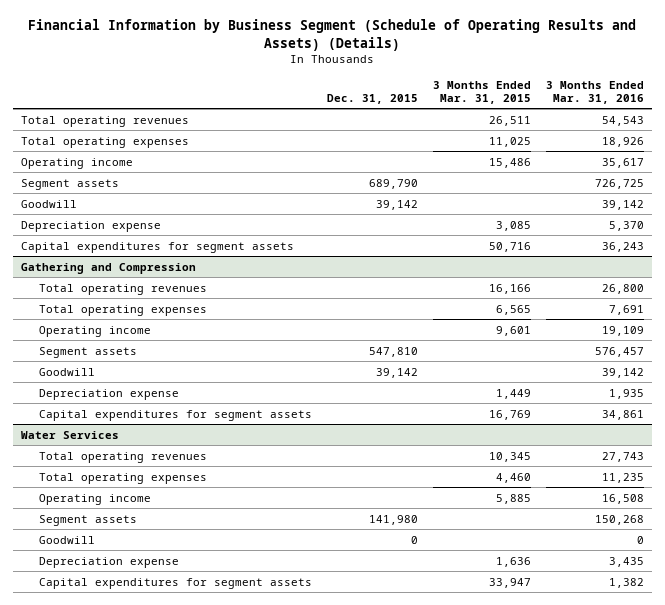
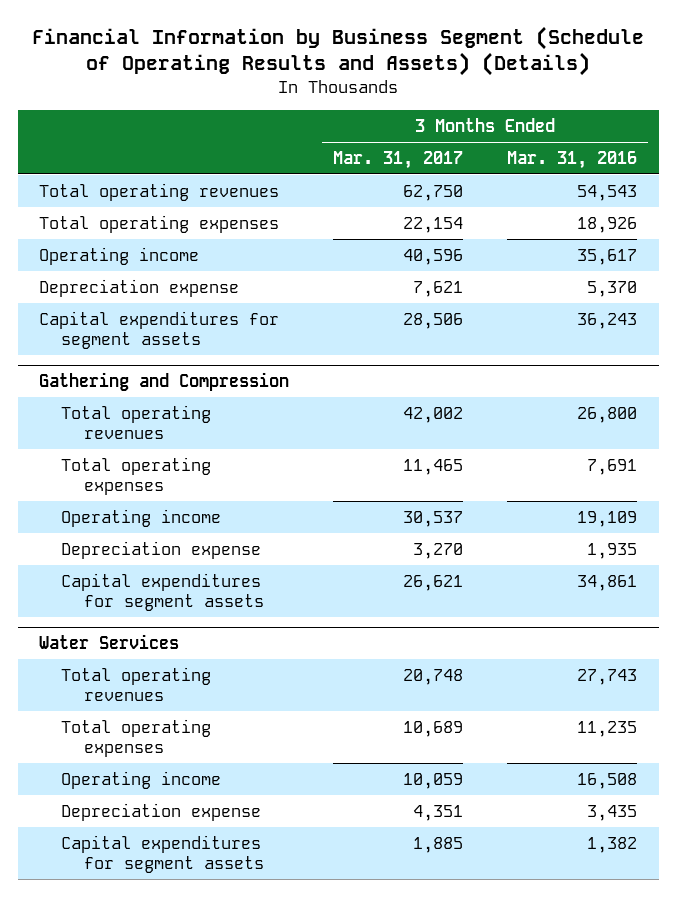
[326,93,418,104] Dec. 31, 2015 -> none
[433,80,532,104] 3 Months Ended Mar. 31, 2015 -> none
none -> [333,150,464,169] Mar. 31, 2017
[20,178,119,190] Segment assets -> none
[20,199,77,208] Goodwill -> none
[38,346,137,358] Segment assets -> none
[38,367,95,376] Goodwill -> none
[38,514,137,526] Segment assets -> none
[38,535,95,544] Goodwill -> none

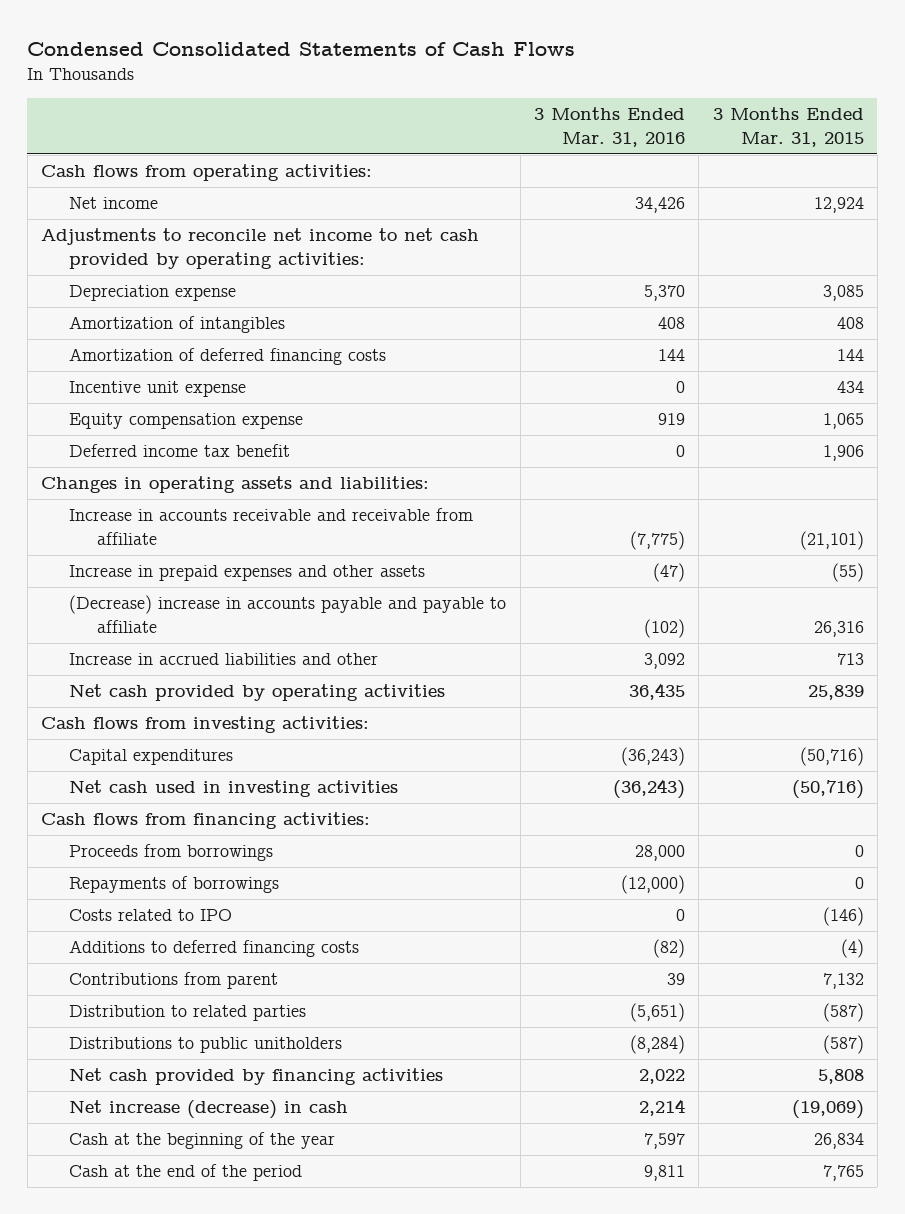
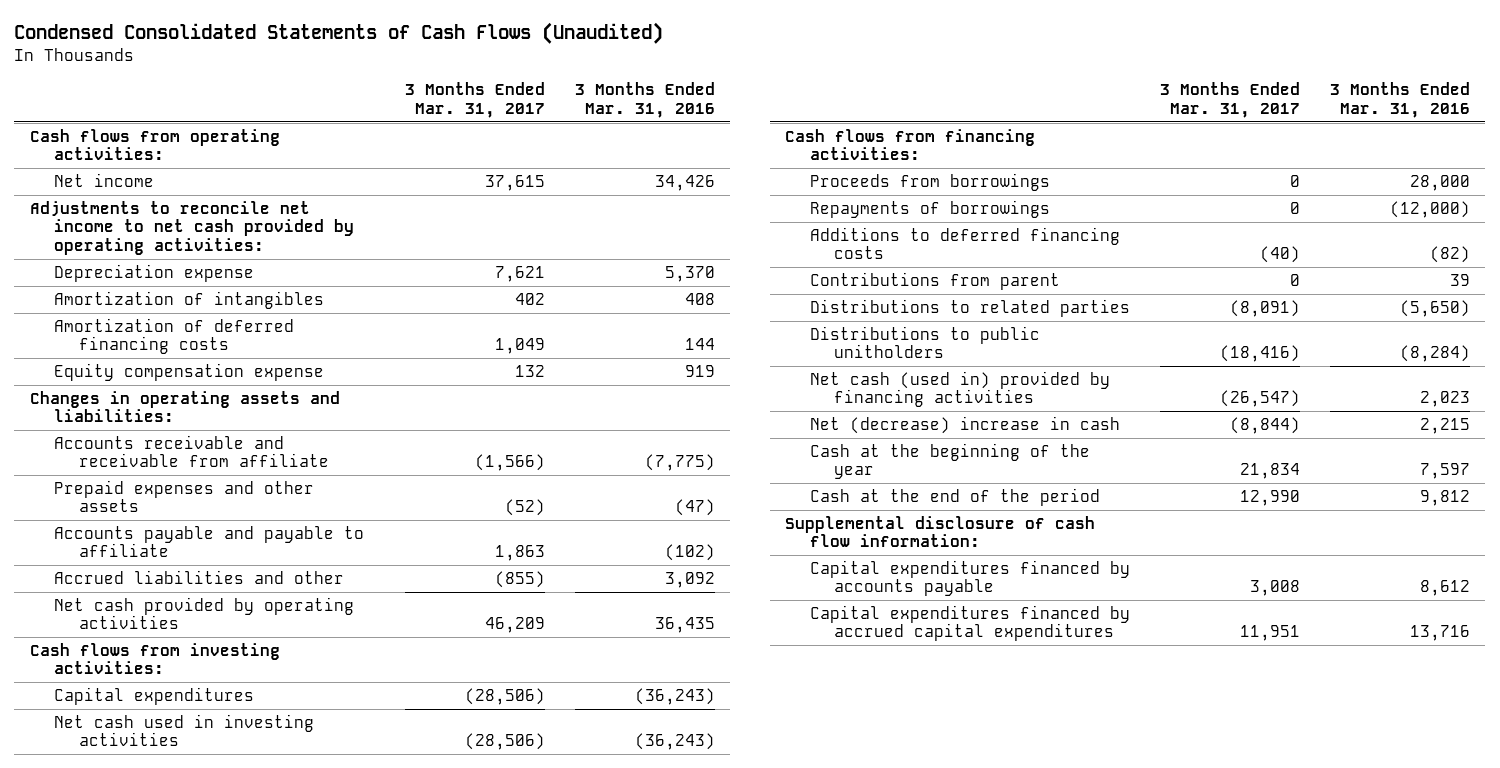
[27,41,576,56] Condensed Consolidated Statements of Cash Flows -> [14,22,664,45] Condensed Consolidated Statements of Cash Flows (Unaudited)
[712,107,864,147] 3 Months Ended Mar. 31, 2015 -> none
none -> [404,82,545,118] 3 Months Ended Mar. 31, 2017
[69,381,247,398] Incentive unit expense -> none
[69,444,291,458] Deferred income tax benefit -> none
[69,508,474,545] Increase in accounts receivable and receivable from affiliate -> [54,434,329,468] Accounts receivable and receivable from affiliate
[69,565,426,582] Increase in prepaid expenses and other assets -> [54,479,315,513] Prepaid expenses and other assets
[69,595,507,633] (Decrease) increase in accounts payable and payable to affiliate -> [54,525,365,558] Accounts payable and payable to affiliate
[69,653,379,666] Increase in accrued liabilities and other -> [54,569,345,584] Accrued liabilities and other
[69,909,233,922] Costs related to IPO -> none
[69,1005,307,1022] Distribution to related parties -> [809,298,1130,317] Distributions to related parties
[629,1003,685,1023] (5,651) -> [1400,299,1471,317] (5,650)
[69,1068,444,1086] Net cash provided by financing activities -> [809,370,1110,408] Net cash (used in) provided by financing activities
[638,1069,685,1085] 2,022 -> [1420,391,1471,408] 2,023
[69,1100,349,1120] Net increase (decrease) in cash -> [809,415,1120,434] Net (decrease) increase in cash
[638,1099,685,1117] 2,214 -> [1420,417,1471,434] 2,215
[643,1165,685,1182] 9,811 -> [1420,489,1471,506] 9,812
none -> [784,515,1095,548] Supplemental disclosure of cash flow information:
none -> [809,559,1130,597] Capital expenditures financed by accounts payable
none -> [809,604,1130,642] Capital expenditures financed by accrued capital expenditures

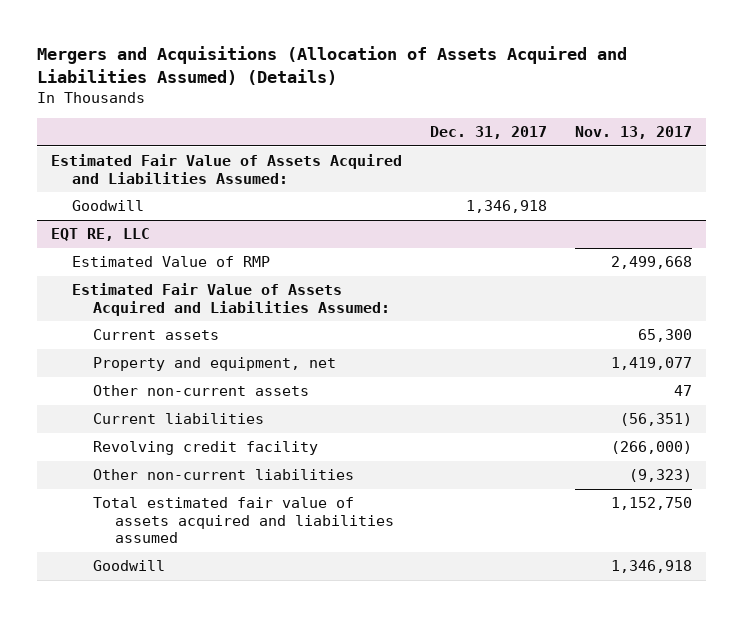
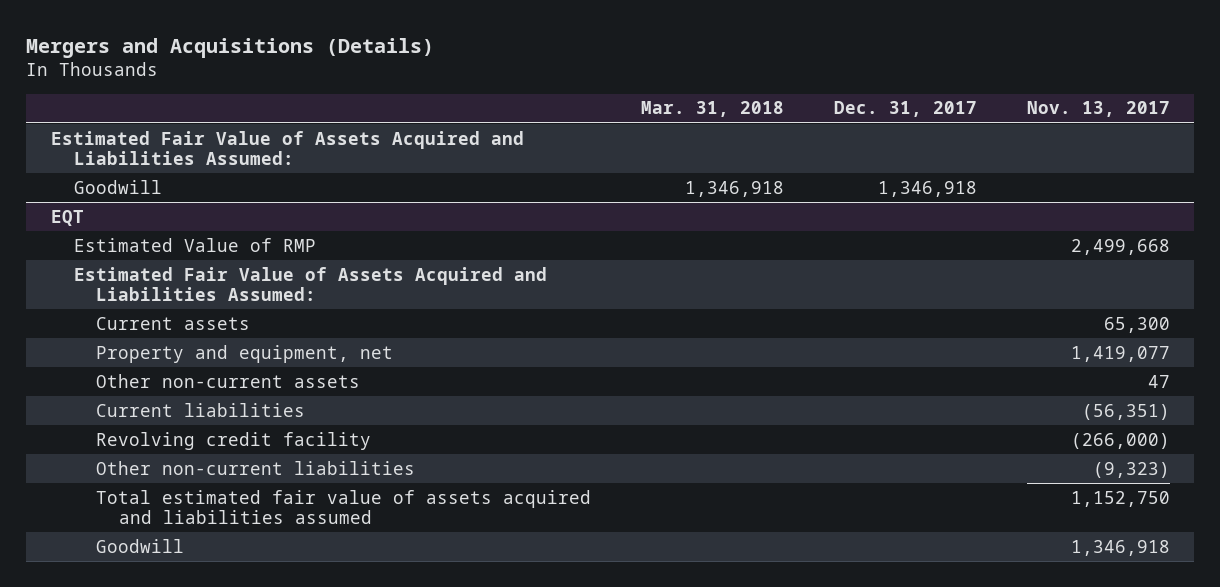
[37,46,628,86] Mergers and Acquisitions (Allocation of Assets Acquired and Liabilities Assumed) (Details) -> [26,37,435,58] Mergers and Acquisitions (Details)
none -> [641,101,785,118] Mar. 31, 2018
[51,228,151,242] EQT RE, LLC -> [50,209,84,226] EQT

